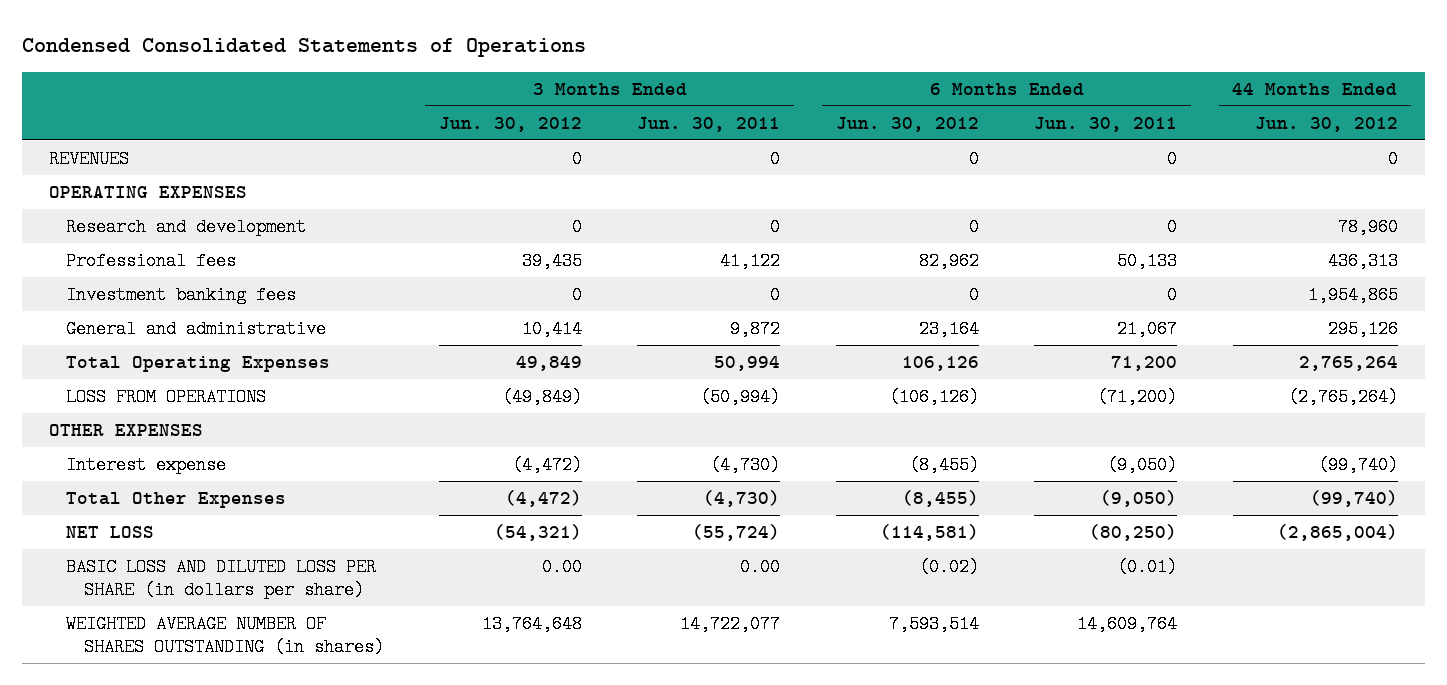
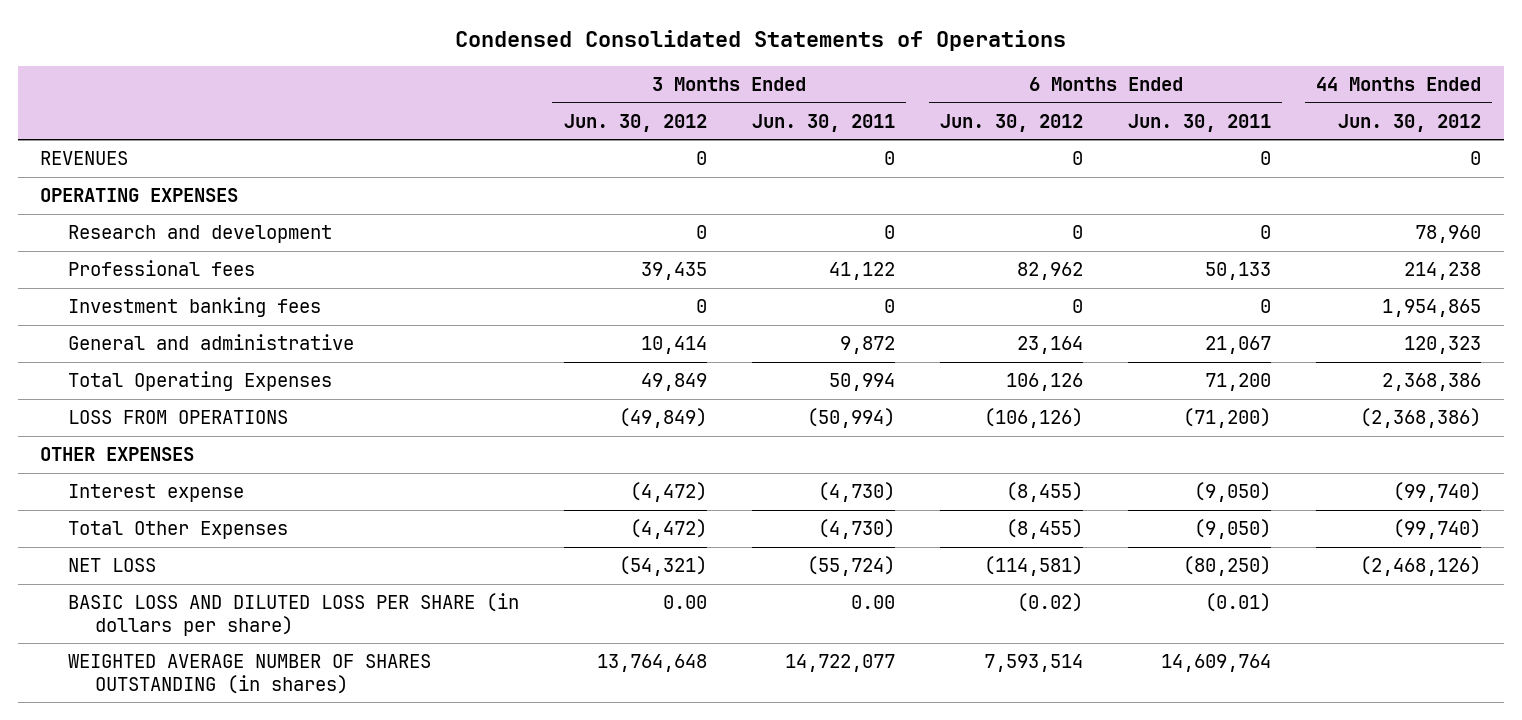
[1327,251,1398,270] 436,313 -> [1404,262,1482,281] 214,238
[1327,319,1398,338] 295,126 -> [1404,336,1482,355] 120,323
[1298,355,1398,371] 2,765,264 -> [1382,373,1482,392] 2,368,386
[1287,387,1398,406] (2,765,264) -> [1360,408,1482,429] (2,368,386)
[1276,523,1398,541] (2,865,004) -> [1360,556,1482,577] (2,468,126)

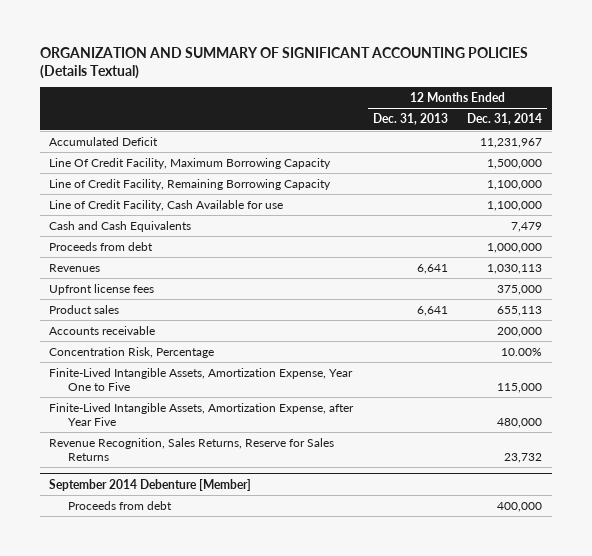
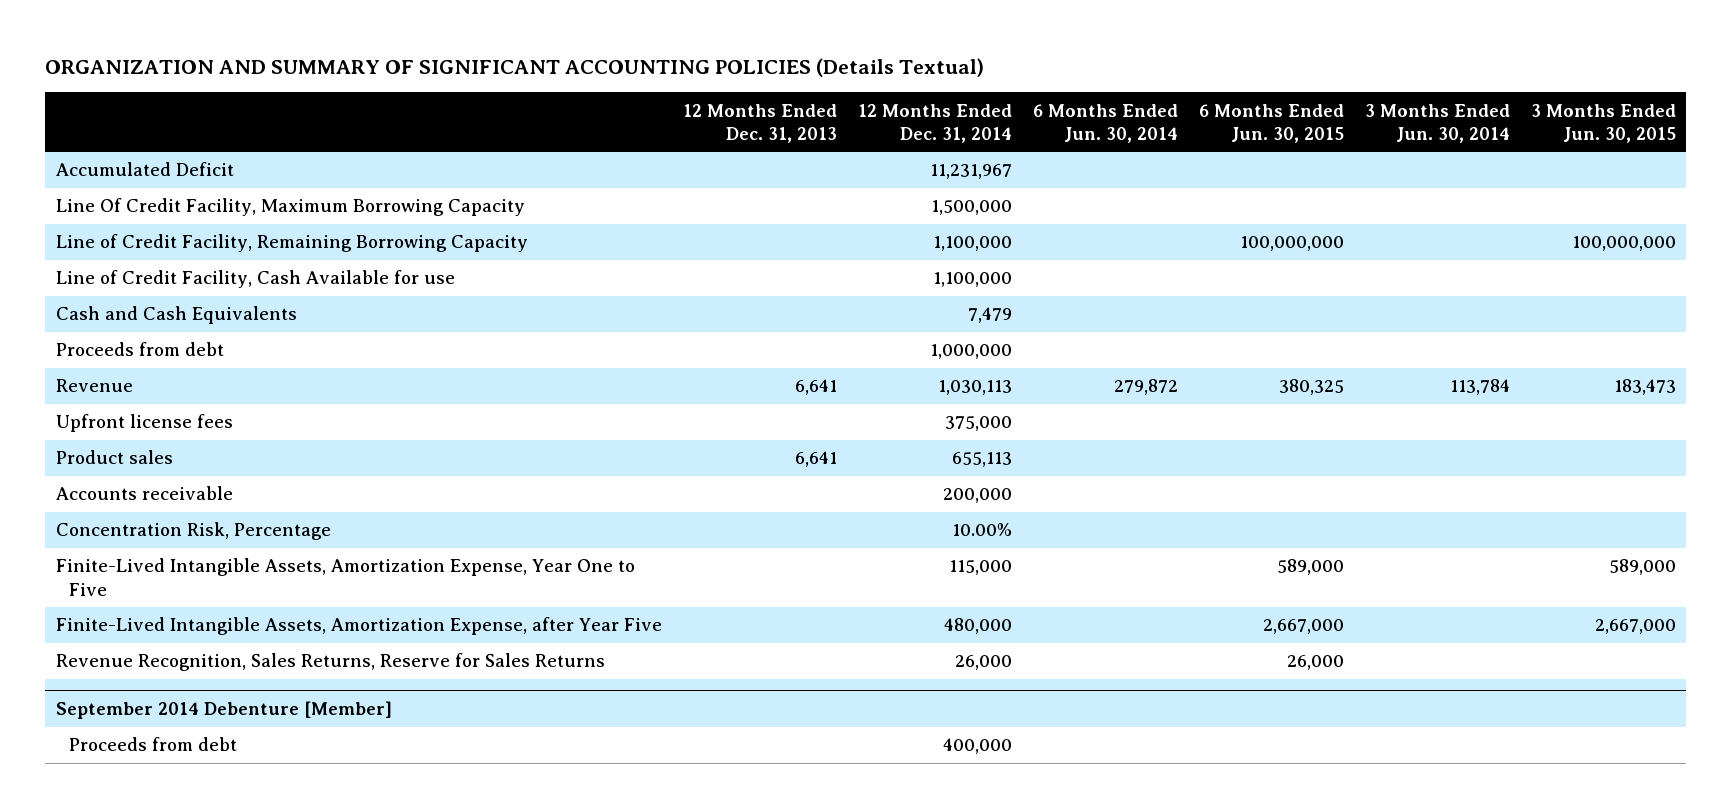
none -> [1032,103,1178,143] 6 Months Ended Jun. 30, 2014
none -> [1198,103,1344,143] 6 Months Ended Jun. 30, 2015
none -> [1364,103,1510,143] 3 Months Ended Jun. 30, 2014
none -> [1530,103,1676,143] 3 Months Ended Jun. 30, 2015
[49,263,101,272] Revenues -> [55,379,133,393] Revenue
[504,452,543,463] 23,732 -> [954,655,1012,671] 26,000

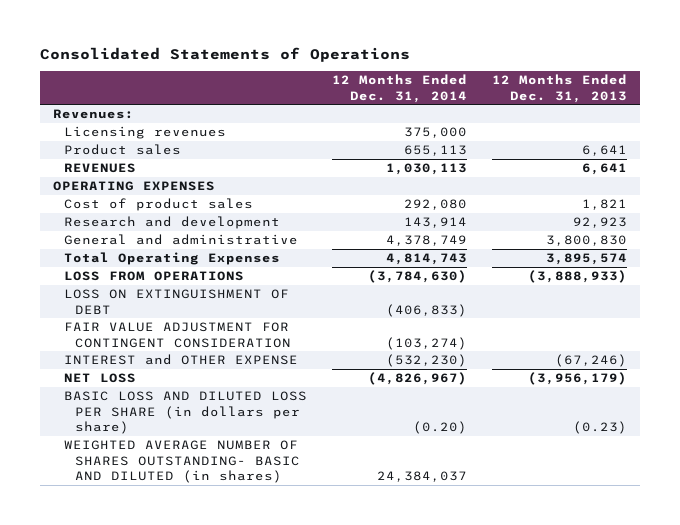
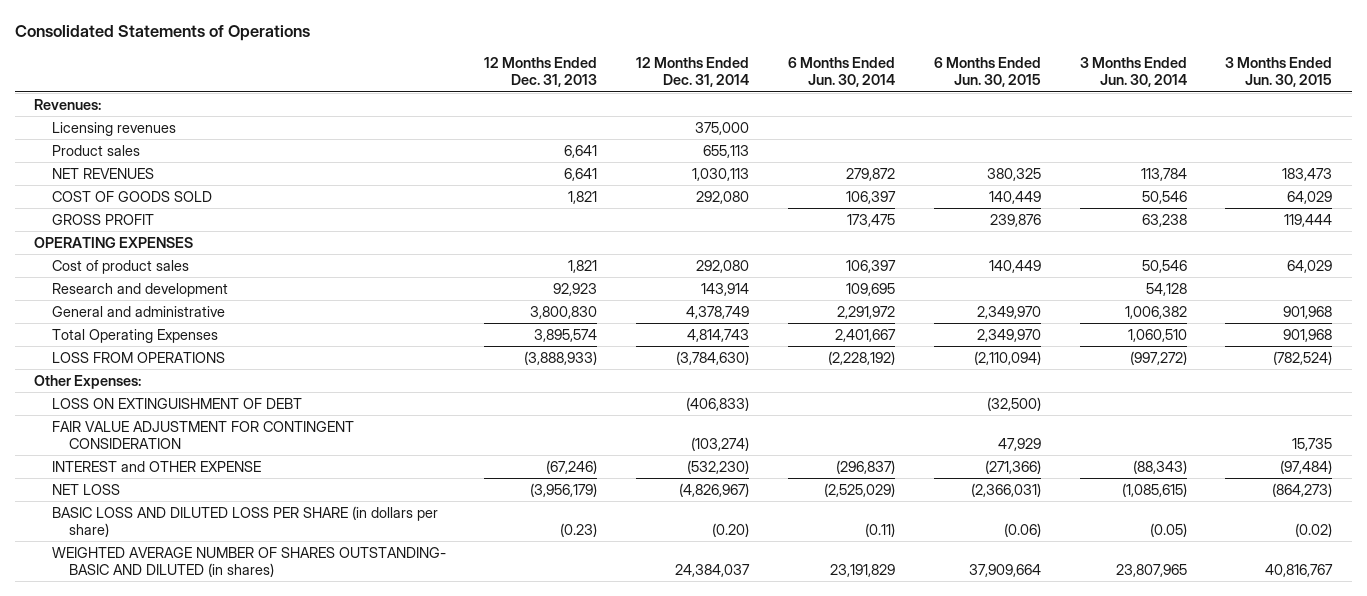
none -> [787,57,895,88] 6 Months Ended Jun. 30, 2014
none -> [933,57,1041,88] 6 Months Ended Jun. 30, 2015
none -> [1079,57,1187,88] 3 Months Ended Jun. 30, 2014
none -> [1225,57,1333,88] 3 Months Ended Jun. 30, 2015
[63,163,136,174] REVENUES -> [51,167,154,179] NET REVENUES
none -> [51,190,212,202] COST OF GOODS SOLD
none -> [51,213,154,225] GROSS PROFIT
none -> [34,374,142,389] Other Expenses:

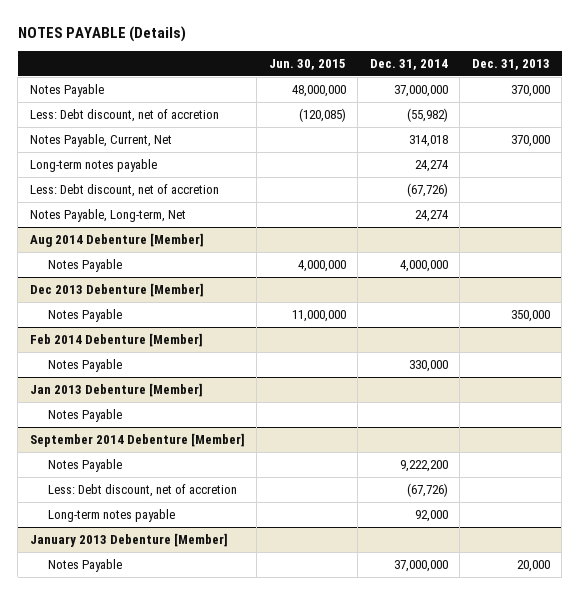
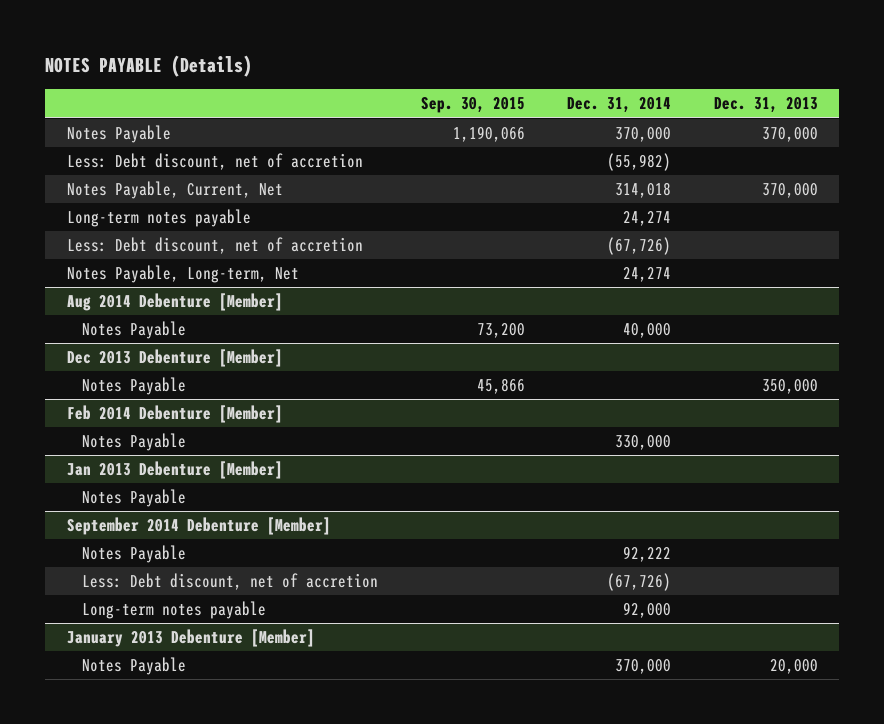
[268,59,346,71] Jun. 30, 2015 -> none
none -> [420,97,525,114] Sep. 30, 2015
[393,84,448,97] 37,000,000 -> [615,127,672,143] 370,000
[399,259,448,272] 4,000,000 -> [623,323,672,339] 40,000
[399,459,448,472] 9,222,200 -> [623,546,672,563] 92,222
[393,559,448,572] 37,000,000 -> [615,659,672,675] 370,000

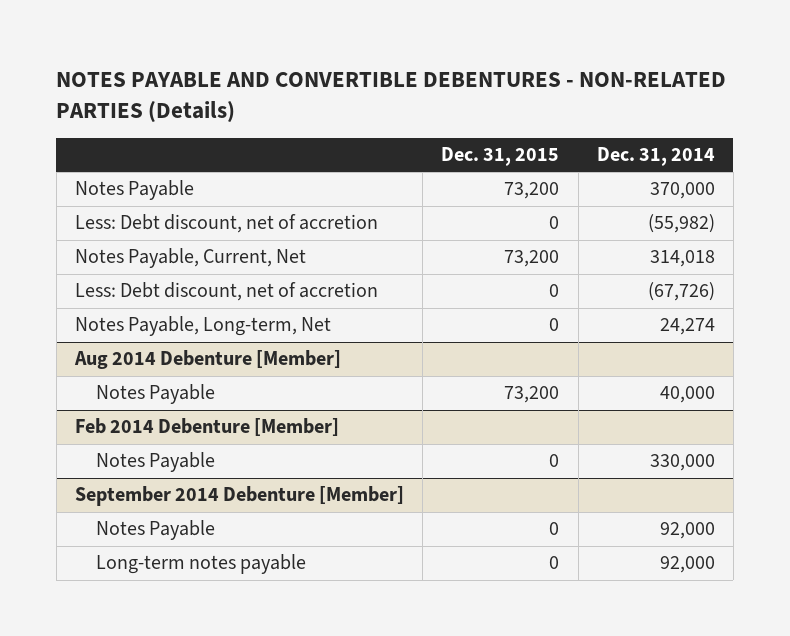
[45,55,253,78] NOTES PAYABLE (Details) -> [56,72,727,123] NOTES PAYABLE AND CONVERTIBLE DEBENTURES - NON-RELATED PARTIES (Details)
[420,97,525,114] Sep. 30, 2015 -> none
[713,97,818,114] Dec. 31, 2013 -> none
none -> [441,147,560,167] Dec. 31, 2015
[66,209,251,228] Long-term notes payable -> none
[66,349,283,368] Dec 2013 Debenture [Member] -> none
[82,377,187,396] Notes Payable -> none
[66,461,283,480] Jan 2013 Debenture [Member] -> none
[82,489,187,508] Notes Payable -> none
[82,573,379,591] Less: Debt discount, net of accretion -> none
[623,546,672,563] 92,222 -> [659,522,715,540] 92,000
[66,629,315,648] January 2013 Debenture [Member] -> none
[82,657,187,676] Notes Payable -> none

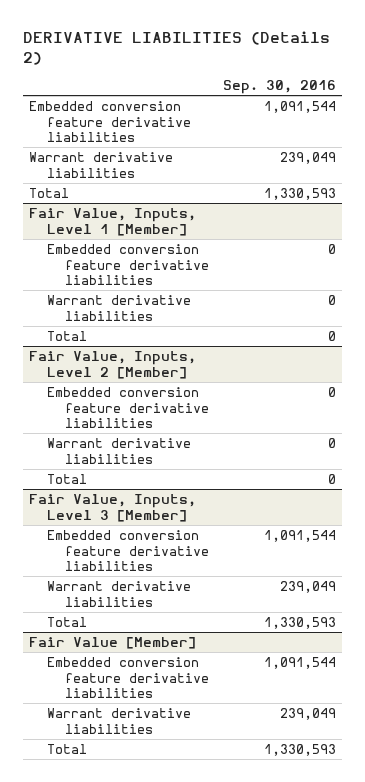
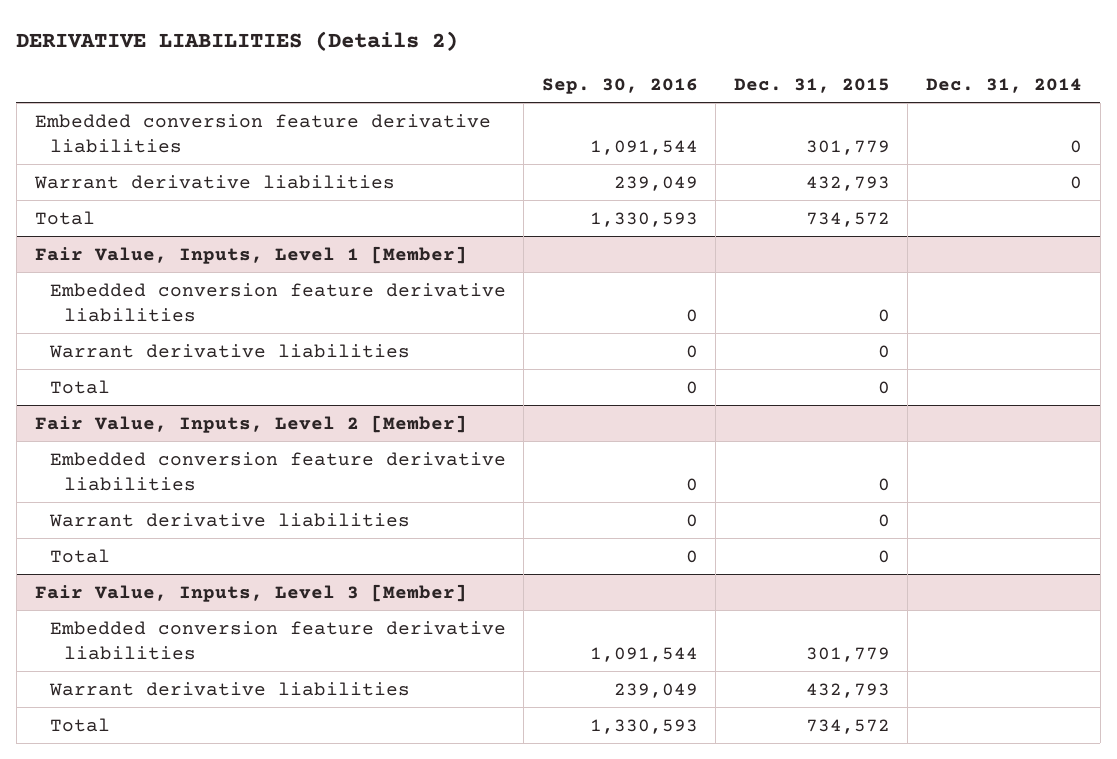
none -> [733,77,890,93] Dec. 31, 2015
none -> [926,77,1083,93] Dec. 31, 2014
[29,636,197,649] Fair Value [Member] -> none
[47,656,210,699] Embedded conversion feature derivative liabilities -> none
[47,707,192,734] Warrant derivative liabilities -> none
[47,743,88,754] Total -> none

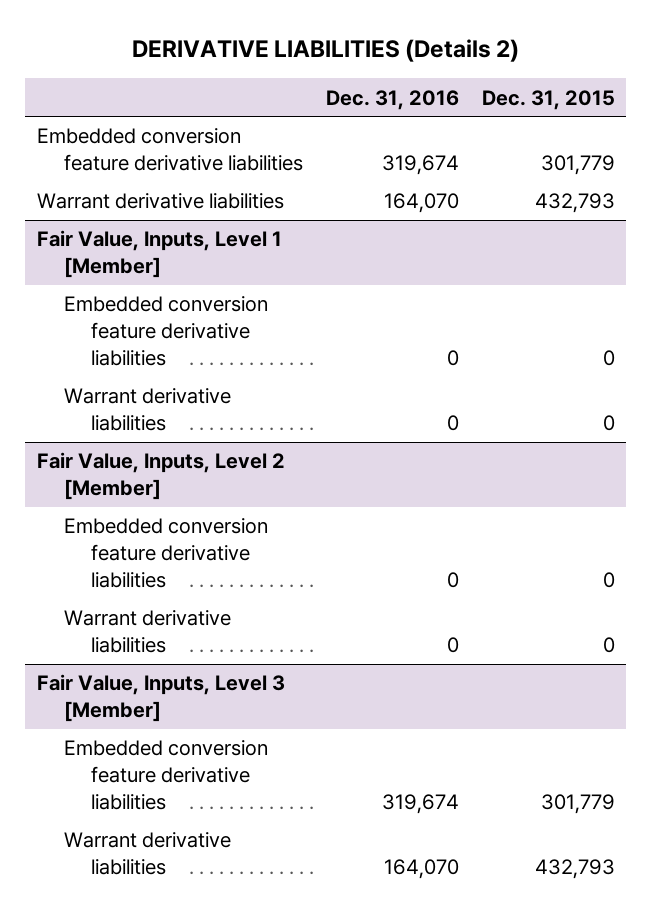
[541,77,698,94] Sep. 30, 2016 -> none
[926,77,1083,93] Dec. 31, 2014 -> none
none -> [325,89,459,110] Dec. 31, 2016
[34,210,95,225] Total -> none
[49,379,110,394] Total -> none
[49,548,110,563] Total -> none
[49,717,110,732] Total -> none

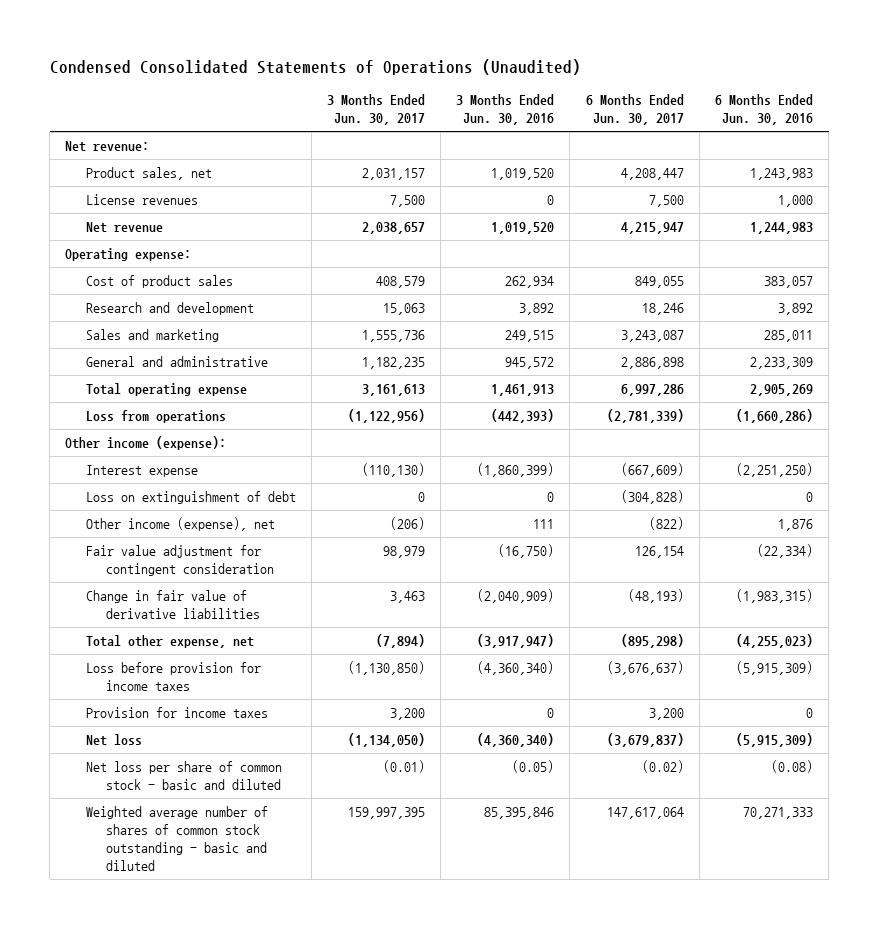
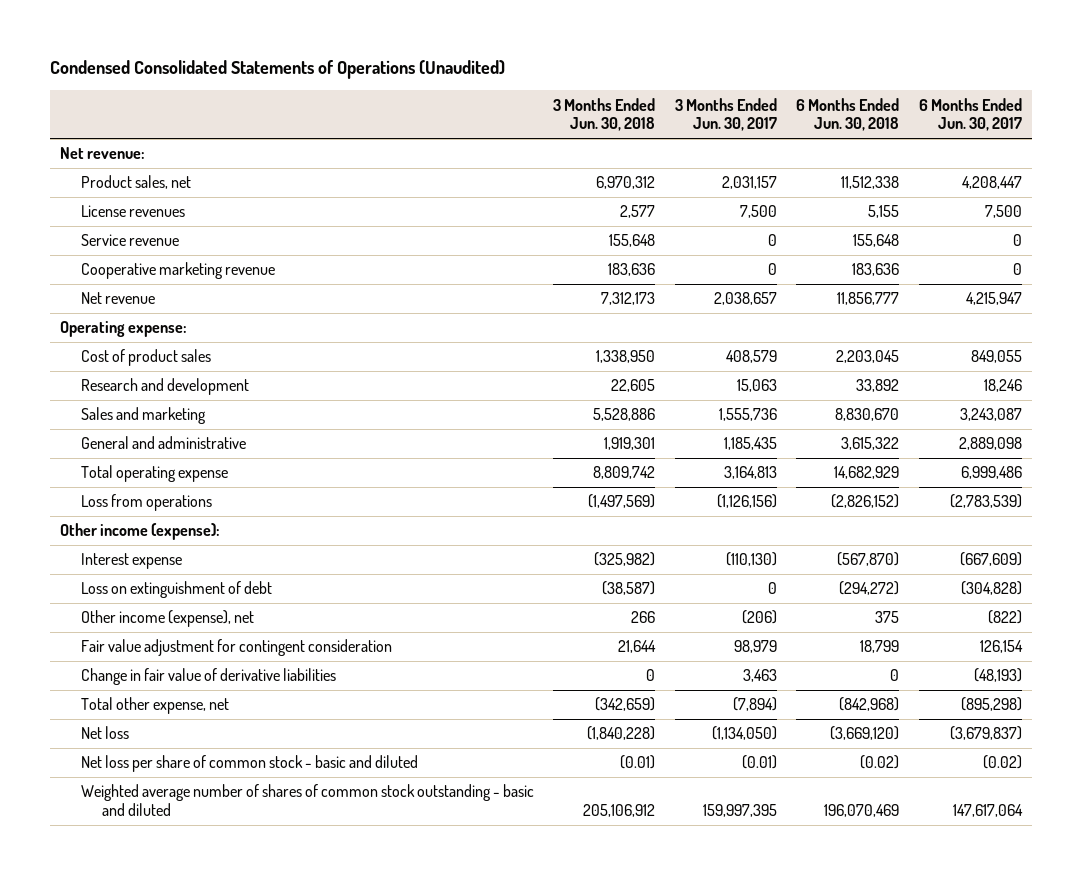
[456,94,555,126] 3 Months Ended Jun. 30, 2016 -> none
[714,94,813,126] 6 Months Ended Jun. 30, 2016 -> none
none -> [553,97,656,132] 3 Months Ended Jun. 30, 2018
none -> [796,97,900,132] 6 Months Ended Jun. 30, 2018
none -> [80,234,179,247] Service revenue
none -> [80,262,275,280] Cooperative marketing revenue
[361,357,425,370] 1,182,235 -> [723,437,777,451] 1,185,435
[620,357,684,370] 2,886,898 -> [958,437,1022,451] 2,889,098
[361,384,425,397] 3,161,613 -> [723,466,777,480] 3,164,813
[620,384,684,397] 6,997,286 -> [960,466,1022,480] 6,999,486
[347,409,425,424] (1,122,956) -> [716,494,777,509] (1,126,156)
[606,409,684,424] (2,781,339) -> [949,494,1022,509] (2,783,539)
[85,662,261,692] Loss before provision for income taxes -> none
[85,707,268,719] Provision for income taxes -> none

